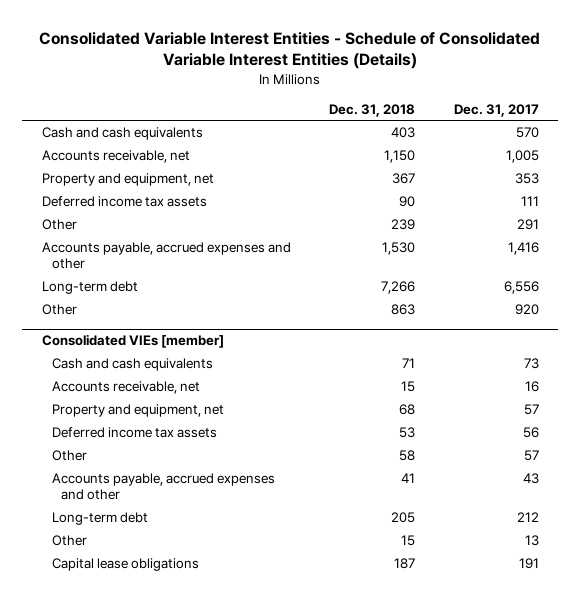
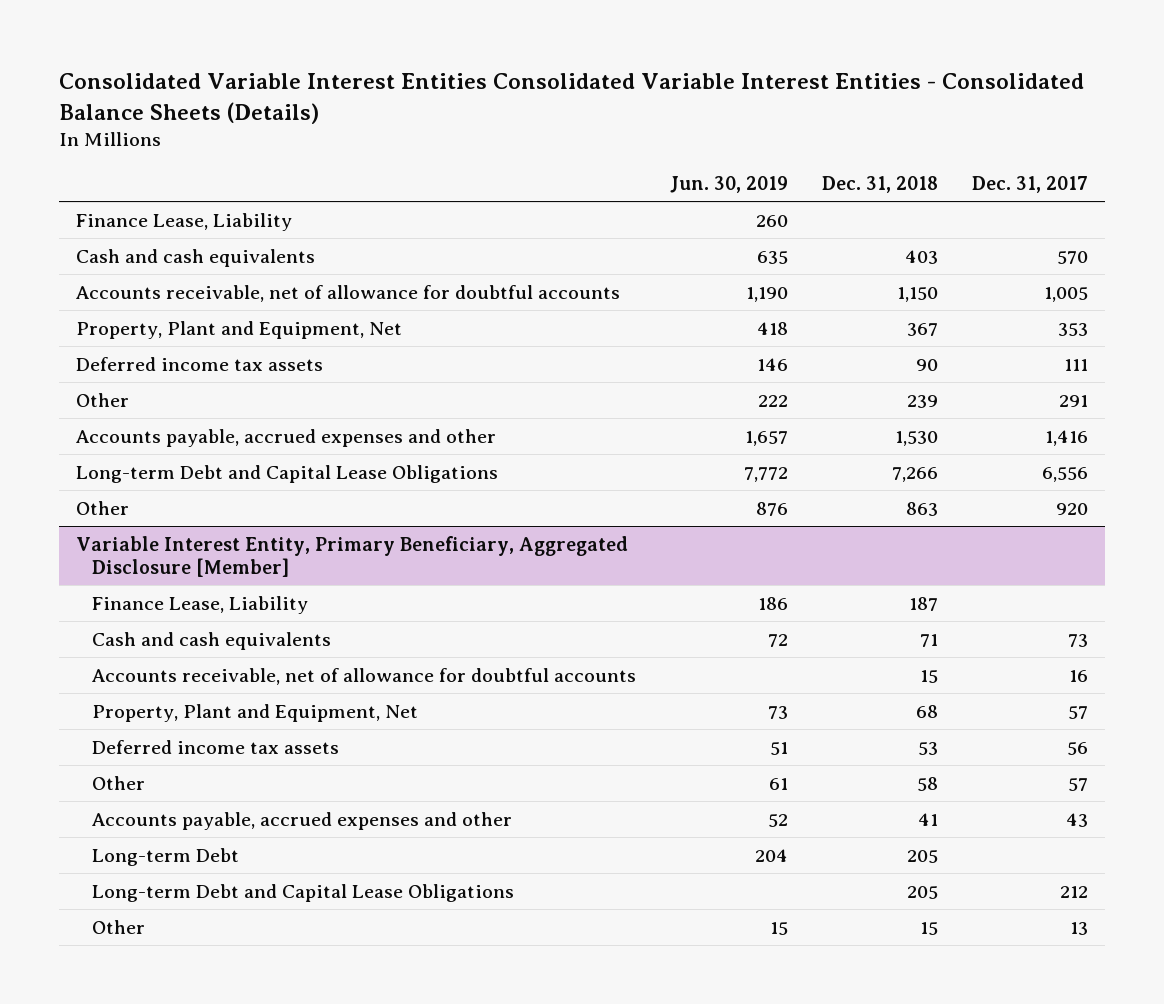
[39,31,541,70] Consolidated Variable Interest Entities - Schedule of Consolidated Variable Interest Entities (Details) -> [58,73,1084,124] Consolidated Variable Interest Entities Consolidated Variable Interest Entities - Consolidated Balance Sheets (Details)
none -> [669,176,788,194] Jun. 30, 2019
none -> [75,212,292,231] Finance Lease, Liability
[41,150,190,164] Accounts receivable, net -> [75,284,620,302] Accounts receivable, net of allowance for doubtful accounts
[41,173,214,187] Property and equipment, net -> [75,320,402,339] Property, Plant and Equipment, Net
[41,281,138,295] Long-term debt -> [75,464,498,483] Long-term Debt and Capital Lease Obligations
[41,334,224,349] Consolidated VIEs [member] -> [75,535,628,578] Variable Interest Entity, Primary Beneficiary, Aggregated Disclosure [Member]
none -> [91,595,308,614] Finance Lease, Liability
[51,381,200,395] Accounts receivable, net -> [91,667,636,685] Accounts receivable, net of allowance for doubtful accounts
[51,404,224,418] Property and equipment, net -> [91,703,418,722] Property, Plant and Equipment, Net
none -> [91,847,239,866] Long-term Debt
[51,512,148,526] Long-term debt -> [91,883,514,902] Long-term Debt and Capital Lease Obligations
[51,558,199,572] Capital lease obligations -> none

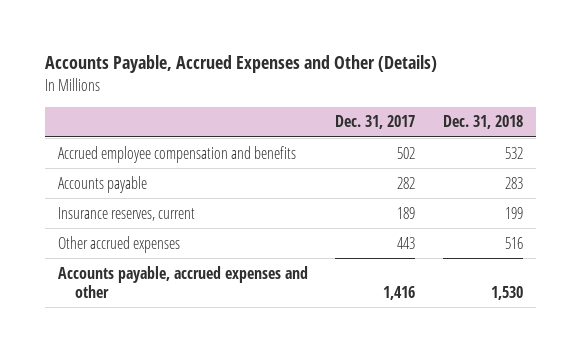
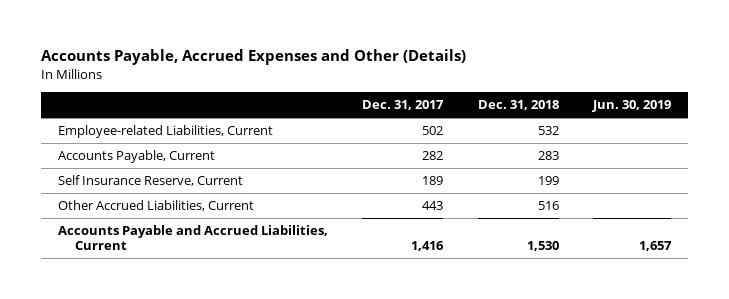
none -> [591,100,671,113] Jun. 30, 2019
[58,145,297,163] Accrued employee compensation and benefits -> [58,125,274,139] Employee-related Liabilities, Current
[58,175,148,193] Accounts payable -> [58,150,216,164] Accounts Payable, Current
[58,206,196,221] Insurance reserves, current -> [58,175,244,187] Self Insurance Reserve, Current
[58,235,181,253] Other accrued expenses -> [58,200,255,212] Other Accrued Liabilities, Current
[58,265,309,298] Accounts payable, accrued expenses and other -> [58,225,329,251] Accounts Payable and Accrued Liabilities, Current

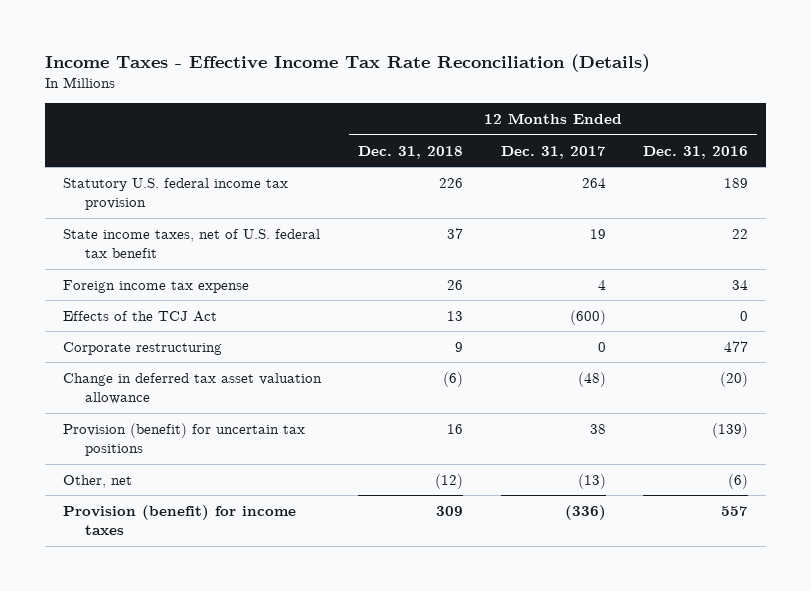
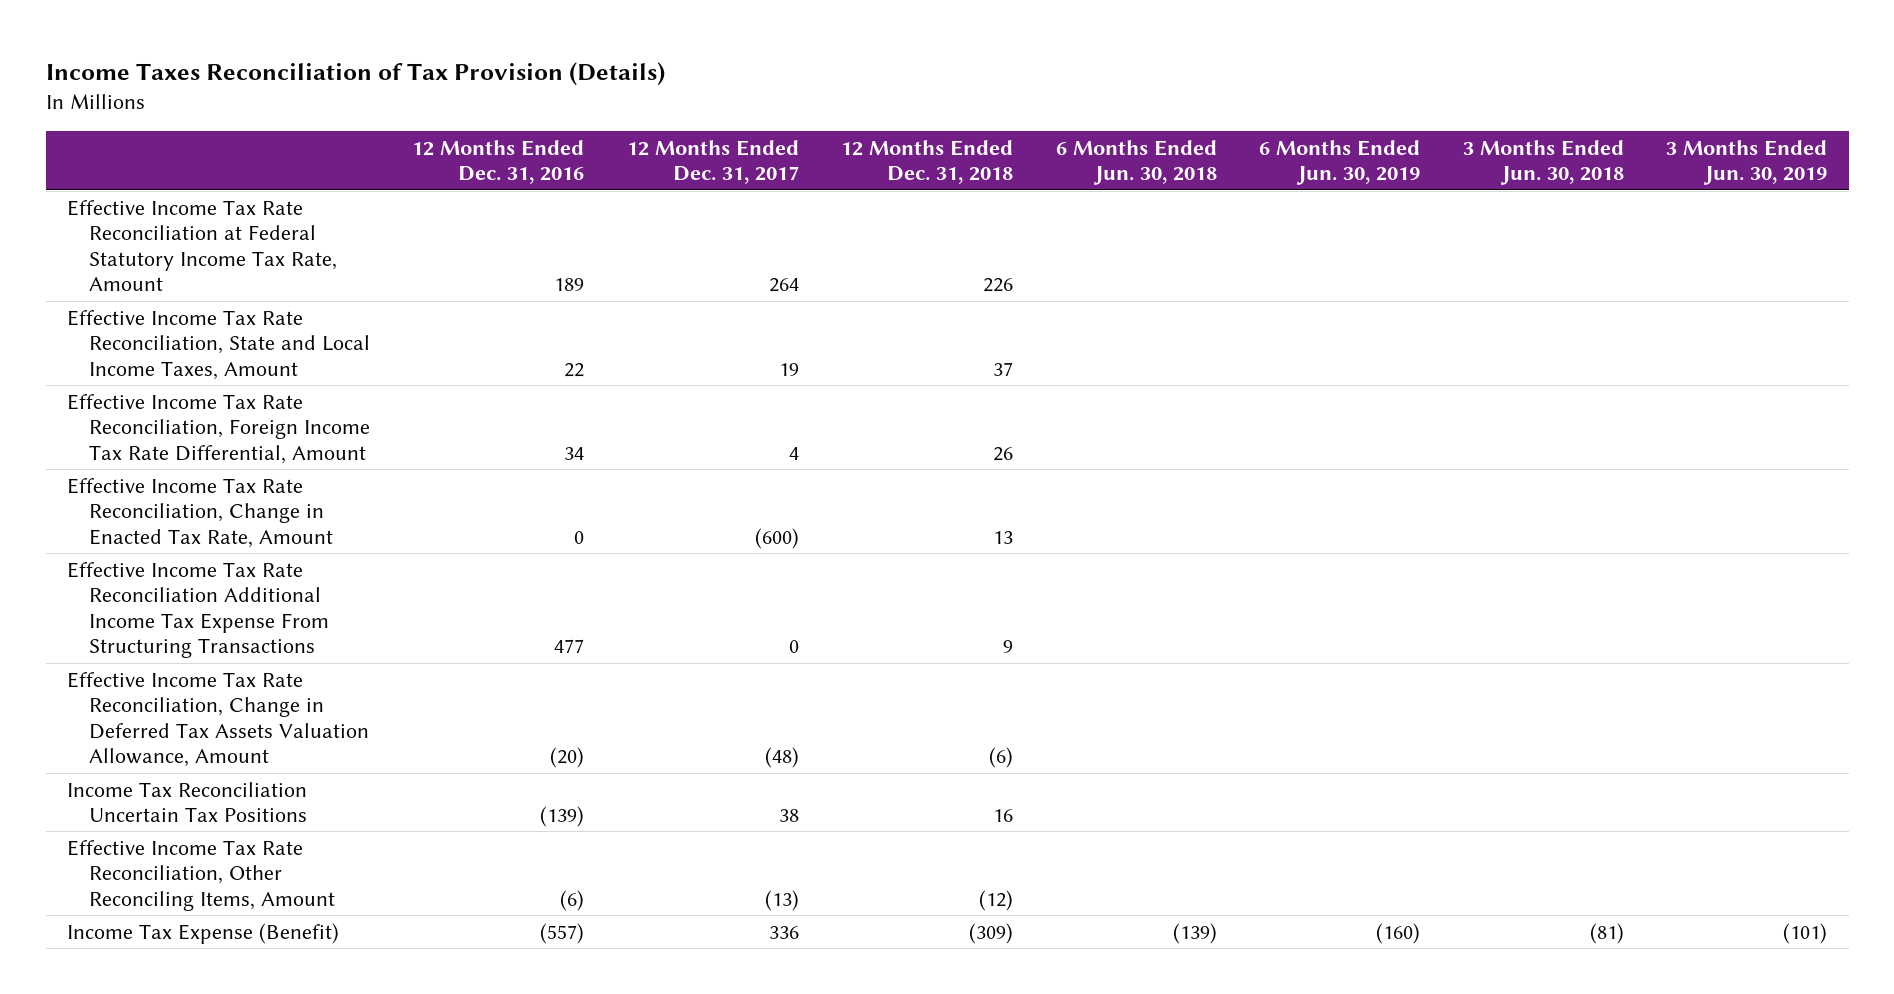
[44,53,650,72] Income Taxes - Effective Income Tax Rate Reconciliation (Details) -> [45,61,665,86] Income Taxes Reconciliation of Tax Provision (Details)
none -> [1055,139,1217,186] 6 Months Ended Jun. 30, 2018
none -> [1259,139,1421,186] 6 Months Ended Jun. 30, 2019
none -> [1462,139,1624,186] 3 Months Ended Jun. 30, 2018
none -> [1666,139,1828,186] 3 Months Ended Jun. 30, 2019
[63,177,289,211] Statutory U.S. federal income tax provision -> [67,199,337,292] Effective Income Tax Rate Reconciliation at Federal Statutory Income Tax Rate, Amount
[63,228,321,259] State income taxes, net of U.S. federal tax benefit -> [67,309,370,380] Effective Income Tax Rate Reconciliation, State and Local Income Taxes, Amount
[63,279,250,293] Foreign income tax expense -> [67,393,370,464] Effective Income Tax Rate Reconciliation, Foreign Income Tax Rate Differential, Amount
[63,310,218,322] Effects of the TCJ Act -> [67,477,333,548] Effective Income Tax Rate Reconciliation, Change in Enacted Tax Rate, Amount
[63,341,223,355] Corporate restructuring -> [67,561,329,659] Effective Income Tax Rate Reconciliation Additional Income Tax Expense From Structuring Transactions
[63,372,323,405] Change in deferred tax asset valuation allowance -> [67,671,369,768] Effective Income Tax Rate Reconciliation, Change in Deferred Tax Assets Valuation Allowance, Amount
[63,422,306,457] Provision (benefit) for uncertain tax positions -> [67,781,308,823] Income Tax Reconciliation Uncertain Tax Positions
[63,474,133,488] Other, net -> [67,839,335,911] Effective Income Tax Rate Reconciliation, Other Reconciling Items, Amount
[63,504,297,536] Provision (benefit) for income taxes -> [67,922,340,944] Income Tax Expense (Benefit)
[436,505,464,516] 309 -> [969,922,1014,944] (309)
[564,504,606,520] (336) -> [768,925,799,939] 336
[720,505,748,516] 557 -> [540,922,585,944] (557)

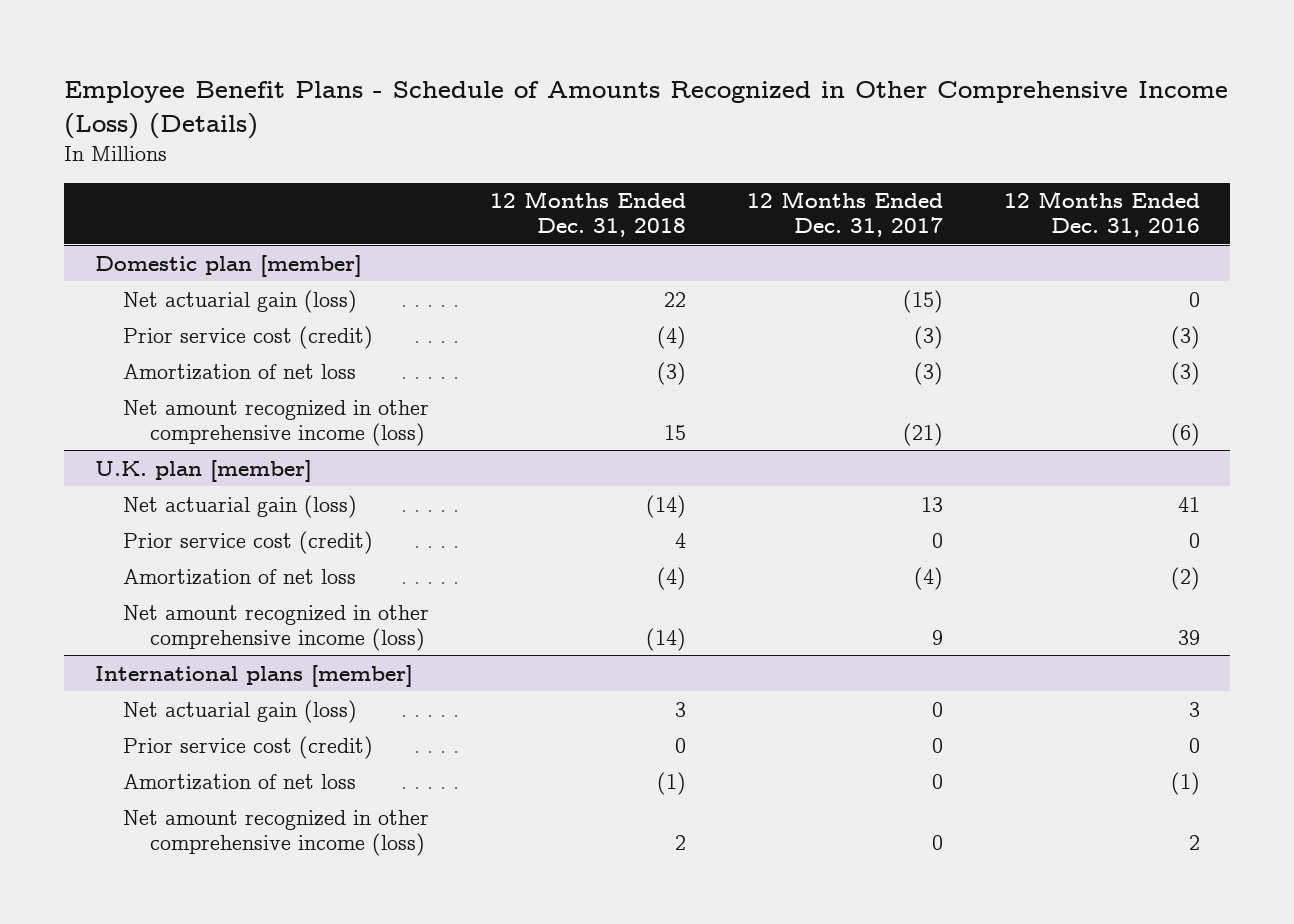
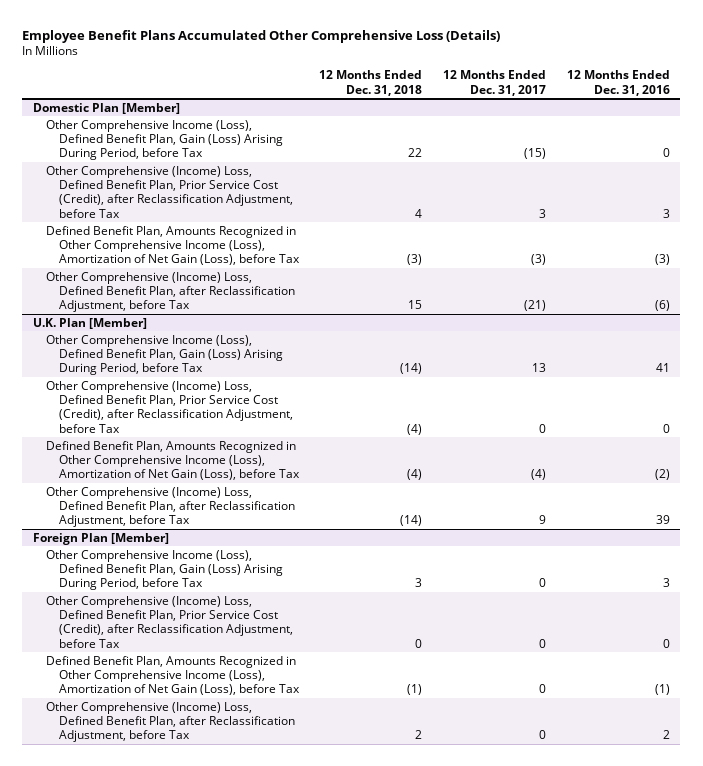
[64,80,1229,139] Employee Benefit Plans - Schedule of Amounts Recognized in Other Comprehensive Income (Loss) (Details) -> [22,29,501,43] Employee Benefit Plans Accumulated Other Comprehensive Loss (Details)
[94,254,362,277] Domestic plan [member] -> [32,102,180,114] Domestic Plan [Member]
[122,289,357,313] Net actuarial gain (loss) -> [45,119,283,161] Other Comprehensive Income (Loss), Defined Benefit Plan, Gain (Loss) Arising During Period, before Tax
[122,325,373,349] Prior service cost (credit) -> [45,165,293,218] Other Comprehensive (Income) Loss, Defined Benefit Plan, Prior Service Cost (Credit), after Reclassification Adjustment, before Tax
[656,325,686,349] (4) -> [415,208,423,218] 4
[913,325,943,349] (3) -> [539,208,547,218] 3
[1170,325,1200,349] (3) -> [662,208,670,218] 3
[122,363,356,380] Amortization of net loss -> [45,225,300,266] Defined Benefit Plan, Amounts Recognized in Other Comprehensive Income (Loss), Amortization of Net Gain (Loss), before Tax
[122,399,429,446] Net amount recognized in other comprehensive income (loss) -> [45,271,295,313] Other Comprehensive (Income) Loss, Defined Benefit Plan, after Reclassification Adjustment, before Tax
[94,459,312,482] U.K. plan [member] -> [32,317,147,329] U.K. Plan [Member]
[122,494,357,518] Net actuarial gain (loss) -> [45,334,283,376] Other Comprehensive Income (Loss), Defined Benefit Plan, Gain (Loss) Arising During Period, before Tax
[122,530,373,554] Prior service cost (credit) -> [45,380,293,433] Other Comprehensive (Income) Loss, Defined Benefit Plan, Prior Service Cost (Credit), after Reclassification Adjustment, before Tax
[674,532,686,548] 4 -> [407,423,423,435] (4)
[122,568,356,585] Amortization of net loss -> [45,440,300,481] Defined Benefit Plan, Amounts Recognized in Other Comprehensive Income (Loss), Amortization of Net Gain (Loss), before Tax
[122,604,429,651] Net amount recognized in other comprehensive income (loss) -> [45,486,295,528] Other Comprehensive (Income) Loss, Defined Benefit Plan, after Reclassification Adjustment, before Tax
[94,664,413,687] International plans [member] -> [32,532,169,545] Foreign Plan [Member]
[122,699,357,723] Net actuarial gain (loss) -> [45,549,283,591] Other Comprehensive Income (Loss), Defined Benefit Plan, Gain (Loss) Arising During Period, before Tax
[122,735,373,759] Prior service cost (credit) -> [45,595,293,648] Other Comprehensive (Income) Loss, Defined Benefit Plan, Prior Service Cost (Credit), after Reclassification Adjustment, before Tax
[122,773,356,790] Amortization of net loss -> [45,655,300,696] Defined Benefit Plan, Amounts Recognized in Other Comprehensive Income (Loss), Amortization of Net Gain (Loss), before Tax
[122,809,429,856] Net amount recognized in other comprehensive income (loss) -> [45,701,295,743] Other Comprehensive (Income) Loss, Defined Benefit Plan, after Reclassification Adjustment, before Tax

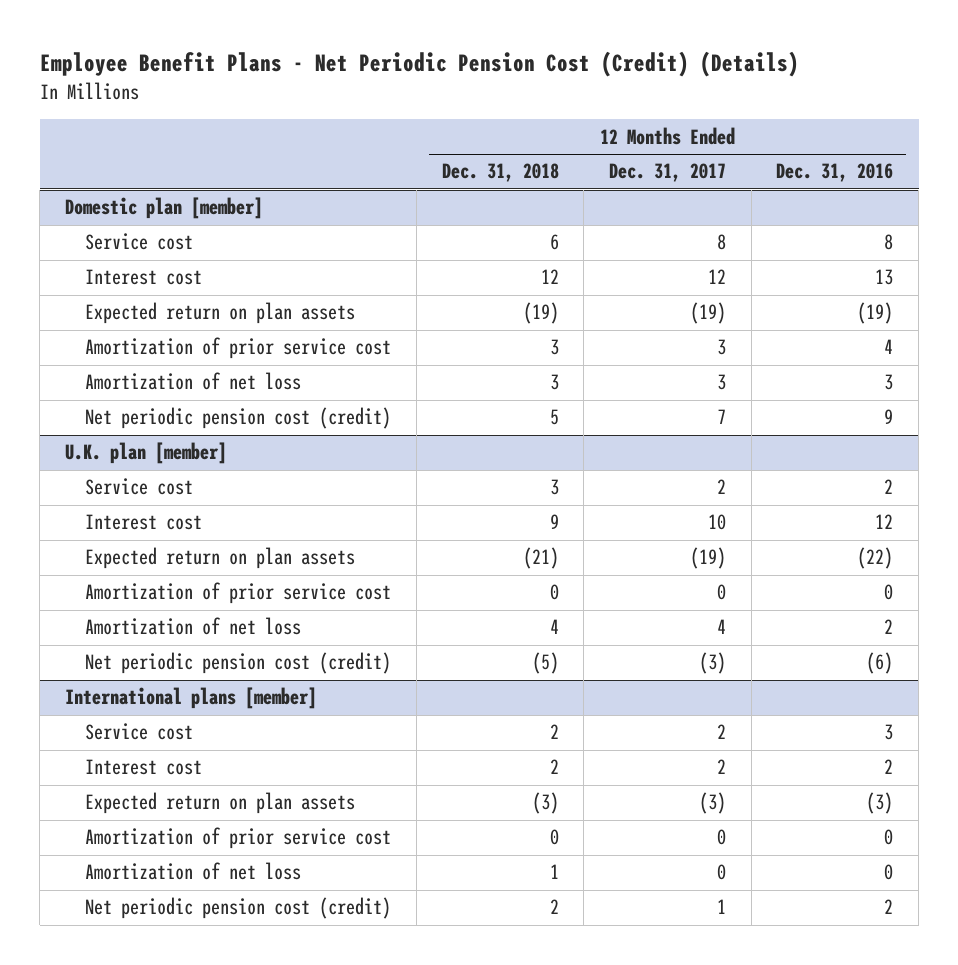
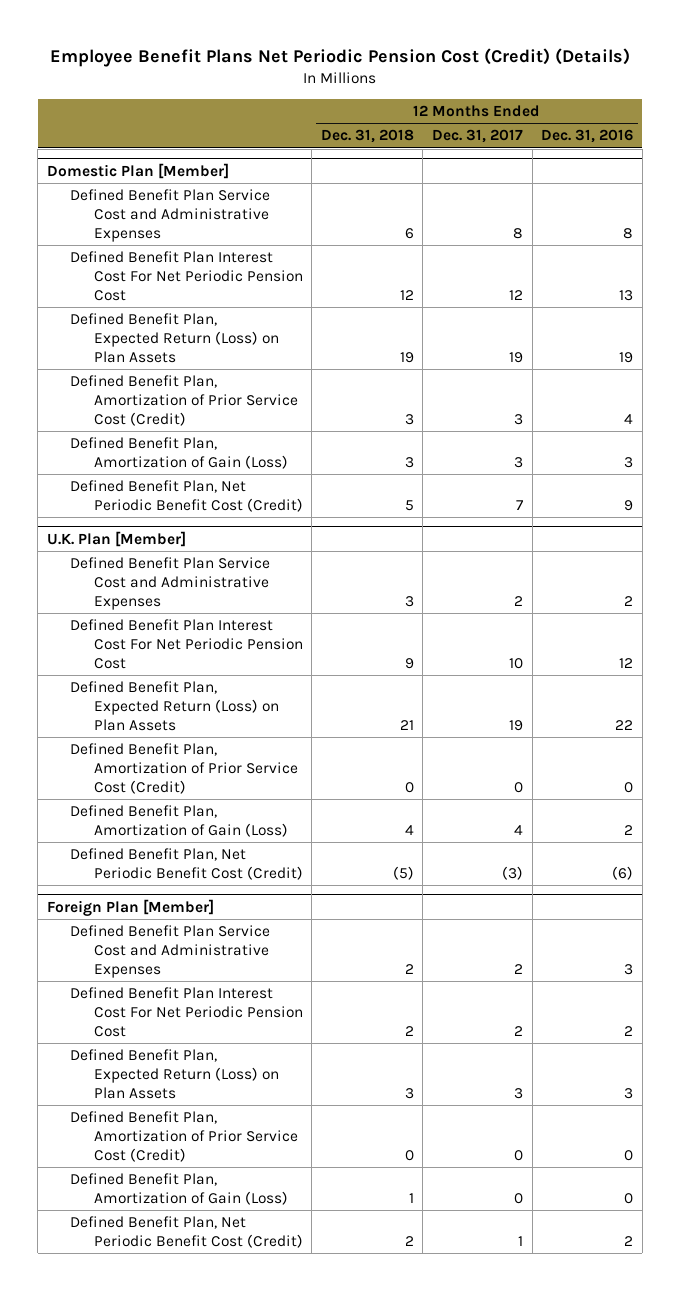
[39,51,799,78] Employee Benefit Plans - Net Periodic Pension Cost (Credit) (Details) -> [49,47,630,67] Employee Benefit Plans Net Periodic Pension Cost (Credit) (Details)
[65,197,264,220] Domestic plan [member] -> [46,162,229,179] Domestic Plan [Member]
[85,233,194,251] Service cost -> [70,189,271,242] Defined Benefit Plan Service Cost and Administrative Expenses
[85,269,203,286] Interest cost -> [70,251,303,301] Defined Benefit Plan Interest Cost For Net Periodic Pension Cost
[85,302,356,325] Expected return on plan assets -> [70,313,279,363] Defined Benefit Plan, Expected Return (Loss) on Plan Assets
[522,302,559,325] (19) -> [399,351,414,363] 19
[690,302,727,325] (19) -> [508,351,523,363] 19
[857,302,894,325] (19) -> [619,351,634,363] 19
[85,337,392,360] Amortization of prior service cost -> [70,375,298,426] Defined Benefit Plan, Amortization of Prior Service Cost (Credit)
[85,372,302,391] Amortization of net loss -> [70,437,288,469] Defined Benefit Plan, Amortization of Gain (Loss)
[85,407,392,430] Net periodic pension cost (credit) -> [70,480,303,512] Defined Benefit Plan, Net Periodic Benefit Cost (Credit)
[65,442,228,465] U.K. plan [member] -> [46,530,186,547] U.K. Plan [Member]
[85,478,194,496] Service cost -> [70,557,271,610] Defined Benefit Plan Service Cost and Administrative Expenses
[85,514,203,531] Interest cost -> [70,619,303,669] Defined Benefit Plan Interest Cost For Net Periodic Pension Cost
[85,547,356,570] Expected return on plan assets -> [70,681,279,731] Defined Benefit Plan, Expected Return (Loss) on Plan Assets
[522,547,559,570] (21) -> [399,719,414,730] 21
[690,547,727,570] (19) -> [508,719,523,731] 19
[857,547,894,570] (22) -> [615,719,634,730] 22
[85,582,392,605] Amortization of prior service cost -> [70,743,298,794] Defined Benefit Plan, Amortization of Prior Service Cost (Credit)
[85,617,302,636] Amortization of net loss -> [70,805,288,837] Defined Benefit Plan, Amortization of Gain (Loss)
[85,652,392,675] Net periodic pension cost (credit) -> [70,848,303,880] Defined Benefit Plan, Net Periodic Benefit Cost (Credit)
[65,687,318,710] International plans [member] -> [46,898,214,916] Foreign Plan [Member]
[85,723,194,741] Service cost -> [70,925,271,978] Defined Benefit Plan Service Cost and Administrative Expenses
[85,759,203,776] Interest cost -> [70,987,303,1037] Defined Benefit Plan Interest Cost For Net Periodic Pension Cost
[85,792,356,815] Expected return on plan assets -> [70,1049,279,1099] Defined Benefit Plan, Expected Return (Loss) on Plan Assets
[531,792,559,815] (3) -> [404,1087,414,1099] 3
[699,792,727,815] (3) -> [513,1087,523,1099] 3
[866,792,894,815] (3) -> [624,1087,634,1099] 3
[85,827,392,850] Amortization of prior service cost -> [70,1111,298,1162] Defined Benefit Plan, Amortization of Prior Service Cost (Credit)
[85,862,302,881] Amortization of net loss -> [70,1173,288,1205] Defined Benefit Plan, Amortization of Gain (Loss)
[85,897,392,920] Net periodic pension cost (credit) -> [70,1216,303,1248] Defined Benefit Plan, Net Periodic Benefit Cost (Credit)

